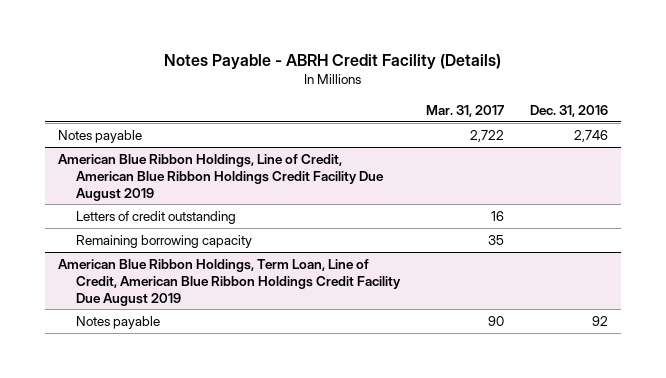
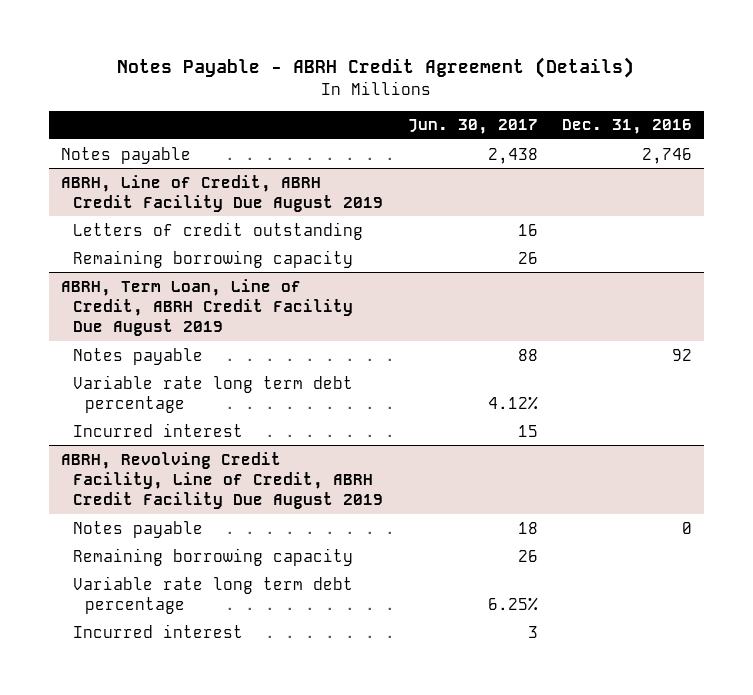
[163,53,501,69] Notes Payable - ABRH Credit Facility (Details) -> [117,57,635,79] Notes Payable - ABRH Credit Agreement (Details)
[426,104,505,117] Mar. 31, 2017 -> none
none -> [407,119,538,135] Jun. 30, 2017
[57,153,385,201] American Blue Ribbon Holdings, Line of Credit, American Blue Ribbon Holdings Credit Facility Due August 2019 -> [61,174,384,212] ABRH, Line of Credit, ABRH Credit Facility Due August 2019
[57,258,402,306] American Blue Ribbon Holdings, Term Loan, Line of Credit, American Blue Ribbon Holdings Credit Facility Due August 2019 -> [61,278,354,337] ABRH, Term Loan, Line of Credit, ABRH Credit Facility Due August 2019
none -> [73,374,354,413] Variable rate long term debt percentage
none -> [73,422,244,437] Incurred interest
none -> [61,451,384,510] ABRH, Revolving Credit Facility, Line of Credit, ABRH Credit Facility Due August 2019
none -> [73,520,204,538] Notes payable
none -> [73,547,354,566] Remaining borrowing capacity
none -> [73,575,354,614] Variable rate long term debt percentage
none -> [73,623,244,638] Incurred interest

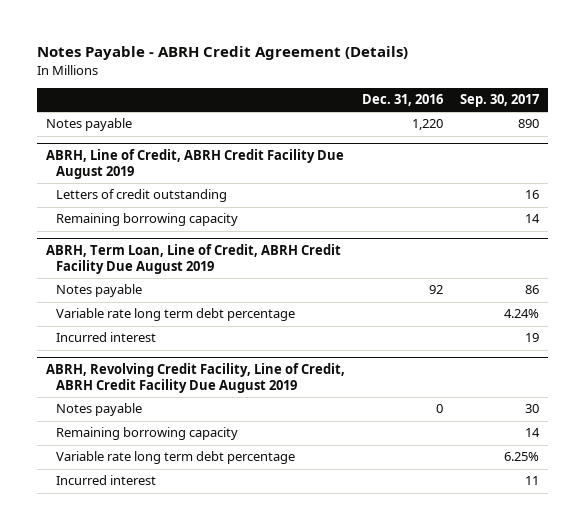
[407,119,538,135] Jun. 30, 2017 -> none
none -> [460,94,540,108] Sep. 30, 2017
[641,147,692,164] 2,746 -> [411,119,443,131] 1,220

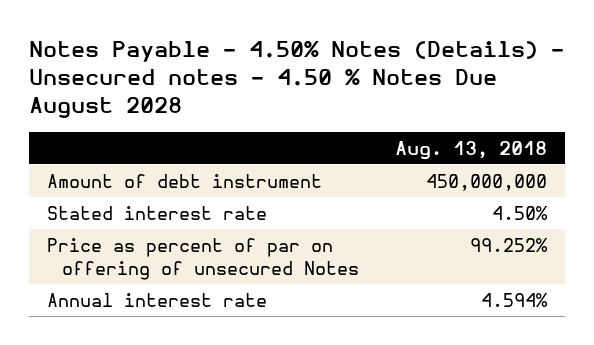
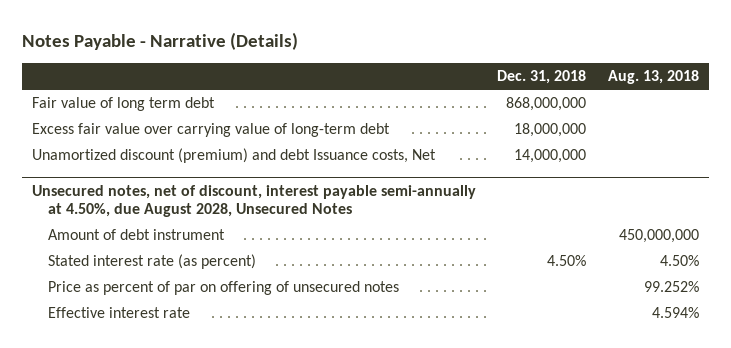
[28,40,564,119] Notes Payable - 4.50% Notes (Details) - Unsecured notes - 4.50 % Notes Due August 2028 -> [21,31,298,50] Notes Payable - Narrative (Details)
none -> [497,70,587,85] Dec. 31, 2018
[46,173,322,188] Amount of debt instrument -> none
[46,205,267,220] Stated interest rate -> none
[46,237,360,281] Price as percent of par on offering of unsecured Notes -> none
[46,292,267,307] Annual interest rate -> none
none -> [32,97,216,112] Fair value of long term debt
none -> [32,123,391,138] Excess fair value over carrying value of long-term debt
none -> [32,148,437,164] Unamortized discount (premium) and debt Issuance costs, Net
none -> [32,184,477,218] Unsecured notes, net of discount, interest payable semi-annually at 4.50%, due August 2028, Unsecured Notes
none -> [48,229,226,241] Amount of debt instrument
none -> [48,254,257,270] Stated interest rate (as percent)
none -> [48,281,400,296] Price as percent of par on offering of unsecured notes
none -> [48,307,191,319] Effective interest rate

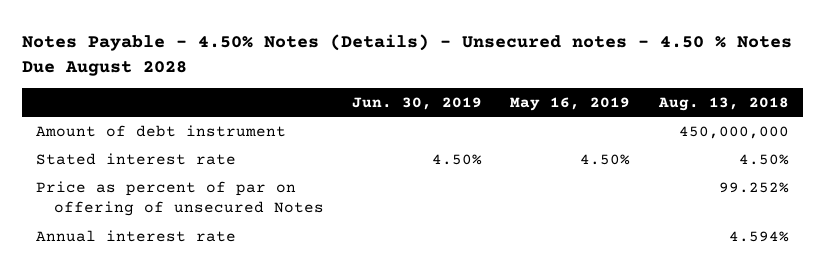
[21,31,298,50] Notes Payable - Narrative (Details) -> [22,34,793,77] Notes Payable - 4.50% Notes (Details) - Unsecured notes - 4.50 % Notes Due August 2028
[497,70,587,85] Dec. 31, 2018 -> none
none -> [351,97,482,111] Jun. 30, 2019
none -> [510,97,631,112] May 16, 2019
[32,97,216,112] Fair value of long term debt -> none
[32,123,391,138] Excess fair value over carrying value of long-term debt -> none
[32,148,437,164] Unamortized discount (premium) and debt Issuance costs, Net -> none
[32,184,477,218] Unsecured notes, net of discount, interest payable semi-annually at 4.50%, due August 2028, Unsecured Notes -> none
[48,229,226,241] Amount of debt instrument -> none
[48,254,257,270] Stated interest rate (as percent) -> none
[48,281,400,296] Price as percent of par on offering of unsecured notes -> none
[48,307,191,319] Effective interest rate -> none
none -> [36,124,287,137] Amount of debt instrument
none -> [36,152,237,165] Stated interest rate
none -> [36,180,324,217] Price as percent of par on offering of unsecured Notes
none -> [36,229,237,242] Annual interest rate

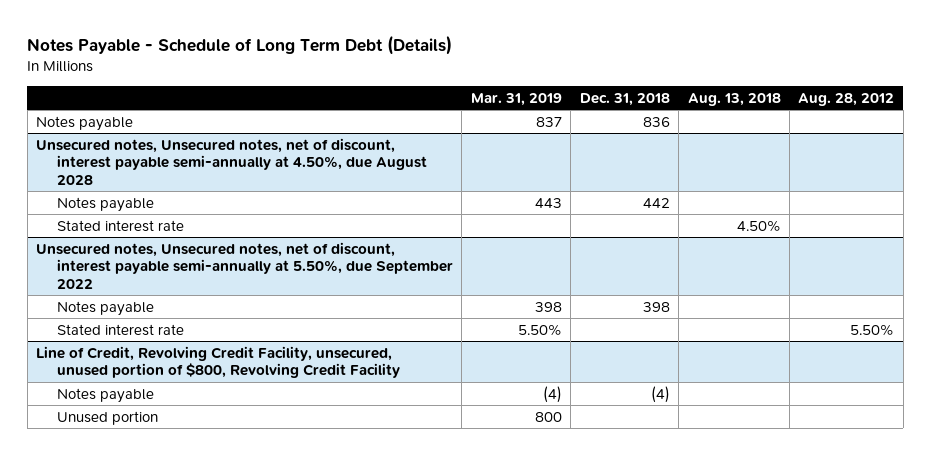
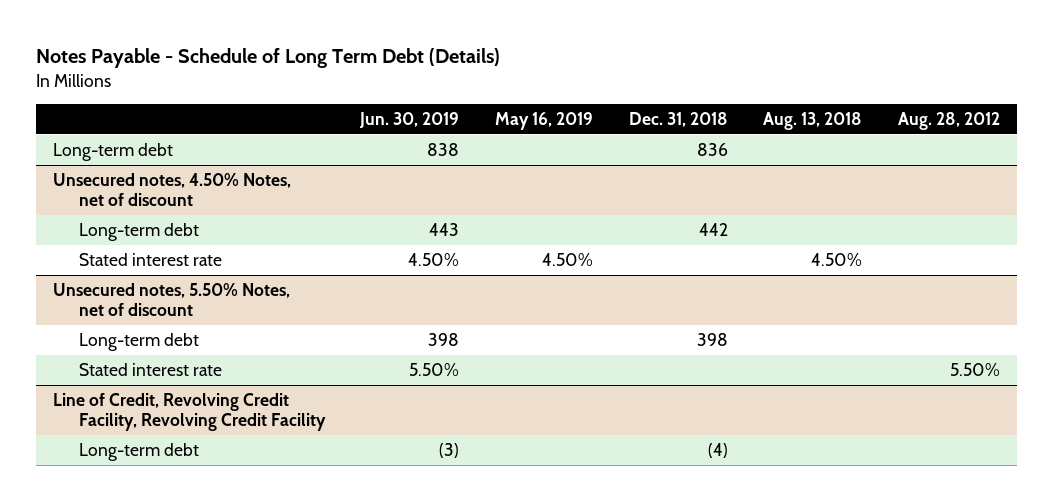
[470,92,562,106] Mar. 31, 2019 -> none
none -> [359,112,460,129] Jun. 30, 2019
none -> [495,112,594,131] May 16, 2019
[36,115,134,131] Notes payable -> [53,142,174,161] Long-term debt
[36,137,427,185] Unsecured notes, Unsecured notes, net of discount, interest payable semi-annually at 4.50%, due August 2028 -> [53,172,292,207] Unsecured notes, 4.50% Notes, net of discount
[56,196,154,212] Notes payable -> [78,222,199,241] Long-term debt
[36,241,453,289] Unsecured notes, Unsecured notes, net of discount, interest payable semi-annually at 5.50%, due September 2022 -> [53,282,291,317] Unsecured notes, 5.50% Notes, net of discount
[56,300,154,316] Notes payable -> [78,332,199,351] Long-term debt
[56,410,158,425] Unused portion -> none
[36,345,400,379] Line of Credit, Revolving Credit Facility, unsecured, unused portion of $800, Revolving Credit Facility -> [53,392,326,432] Line of Credit, Revolving Credit Facility, Revolving Credit Facility
[56,387,154,403] Notes payable -> [78,442,199,461] Long-term debt

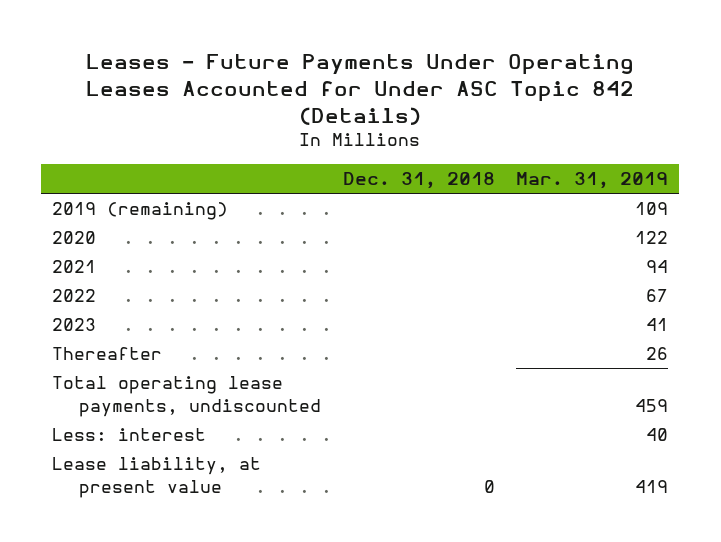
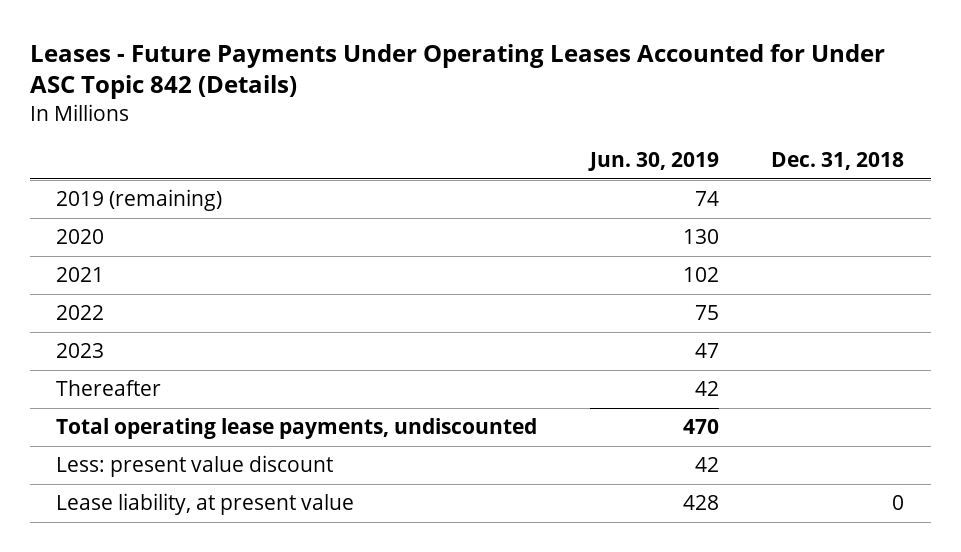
[516,172,669,190] Mar. 31, 2019 -> none
none -> [587,151,719,171] Jun. 30, 2019
[52,428,207,442] Less: interest -> [56,455,334,478] Less: present value discount

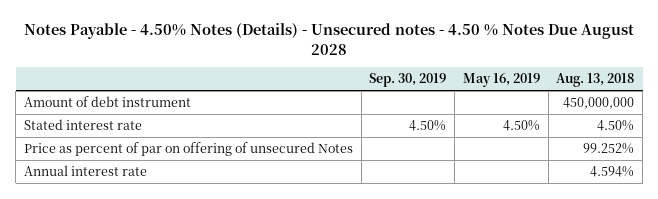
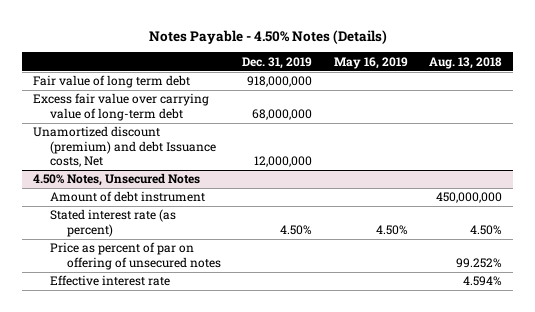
[24,23,635,55] Notes Payable - 4.50% Notes (Details) - Unsecured notes - 4.50 % Notes Due August 2028 -> [148,29,387,44] Notes Payable - 4.50% Notes (Details)
[369,73,447,88] Sep. 30, 2019 -> none
none -> [242,56,313,69] Dec. 31, 2019
[23,96,191,108] Amount of debt instrument -> none
[23,119,142,131] Stated interest rate -> none
[23,142,353,157] Price as percent of par on offering of unsecured Notes -> none
[23,165,147,177] Annual interest rate -> none
none -> [32,75,190,89] Fair value of long term debt
none -> [32,93,209,121] Excess fair value over carrying value of long-term debt
none -> [32,126,216,168] Unamortized discount (premium) and debt Issuance costs, Net
none -> [32,173,200,187] 4.50% Notes, Unsecured Notes
none -> [49,191,205,203] Amount of debt instrument
none -> [49,209,176,237] Stated interest rate (as percent)
none -> [49,242,221,270] Price as percent of par on offering of unsecured notes
none -> [49,275,170,287] Effective interest rate

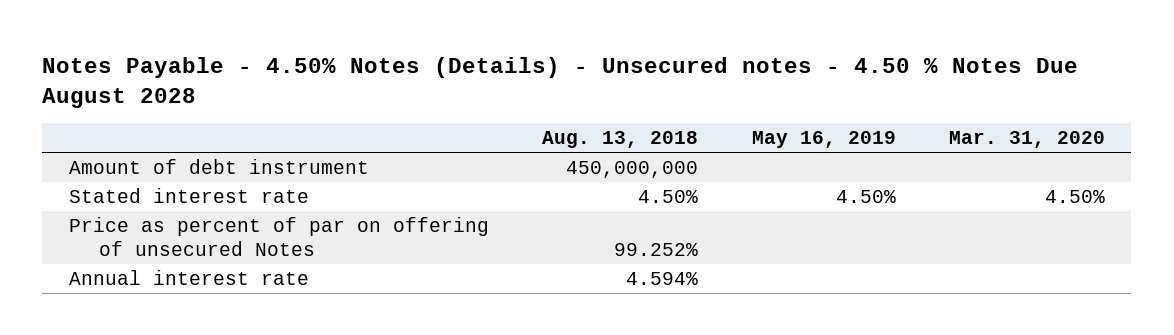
[148,29,387,44] Notes Payable - 4.50% Notes (Details) -> [42,56,1079,109] Notes Payable - 4.50% Notes (Details) - Unsecured notes - 4.50 % Notes Due August 2028
[242,56,313,69] Dec. 31, 2019 -> none
none -> [948,130,1105,148] Mar. 31, 2020
[32,75,190,89] Fair value of long term debt -> none
[32,93,209,121] Excess fair value over carrying value of long-term debt -> none
[32,126,216,168] Unamortized discount (premium) and debt Issuance costs, Net -> none
[32,173,200,187] 4.50% Notes, Unsecured Notes -> none
[49,191,205,203] Amount of debt instrument -> none
[49,209,176,237] Stated interest rate (as percent) -> none
[49,242,221,270] Price as percent of par on offering of unsecured notes -> none
[49,275,170,287] Effective interest rate -> none
none -> [68,159,369,175] Amount of debt instrument
none -> [68,188,309,204] Stated interest rate
none -> [68,217,489,257] Price as percent of par on offering of unsecured Notes
none -> [68,270,309,286] Annual interest rate

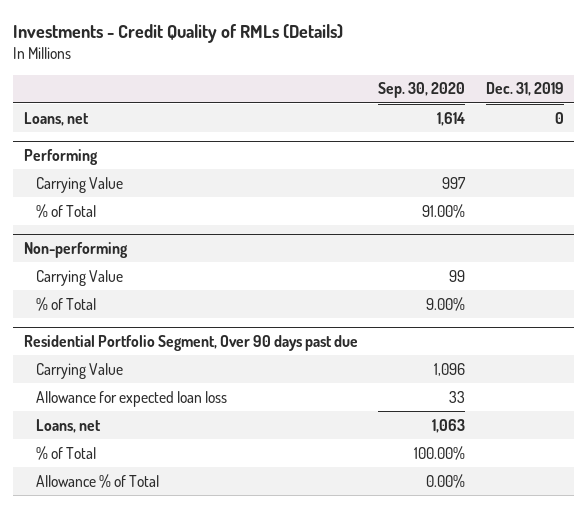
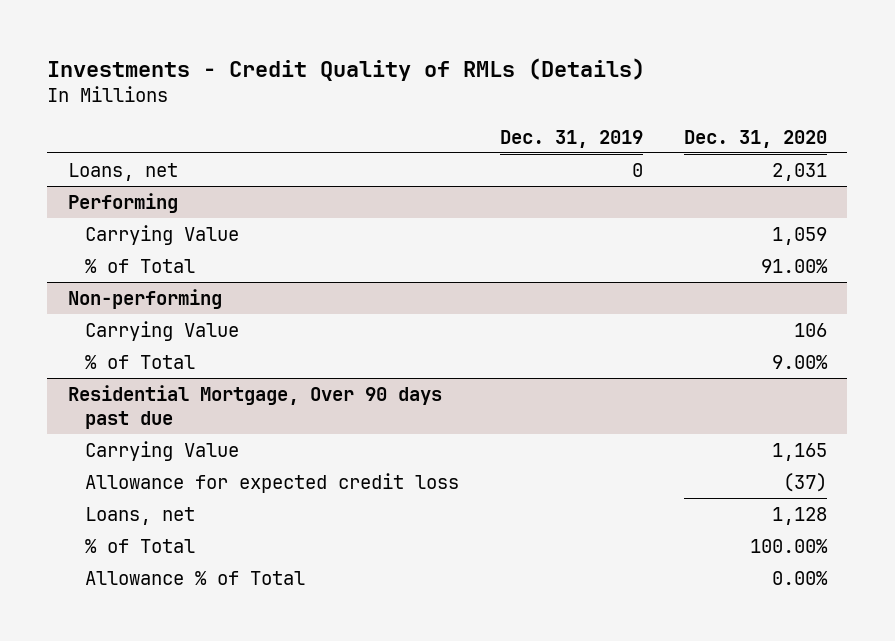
[378,82,466,99] Sep. 30, 2020 -> none
none -> [683,130,827,149] Dec. 31, 2020
[23,335,358,352] Residential Portfolio Segment, Over 90 days past due -> [67,384,442,430] Residential Mortgage, Over 90 days past due
[36,390,228,407] Allowance for expected loan loss -> [84,472,459,493] Allowance for expected credit loss

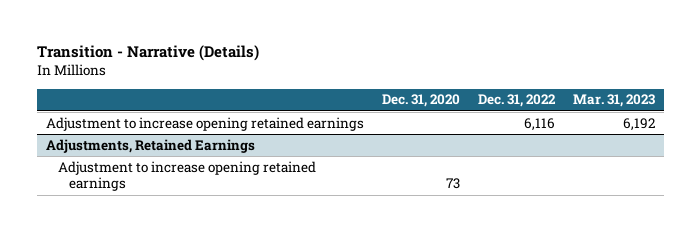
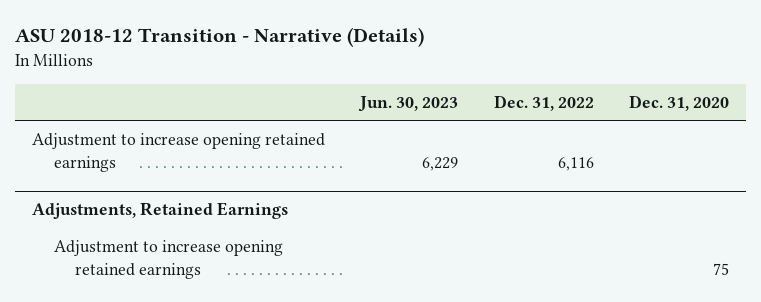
[36,45,259,62] Transition - Narrative (Details) -> [14,27,424,48] ASU 2018-12 Transition - Narrative (Details)
[572,94,655,108] Mar. 31, 2023 -> none
none -> [358,95,459,112] Jun. 30, 2023
[445,178,460,190] 73 -> [712,262,729,275] 75

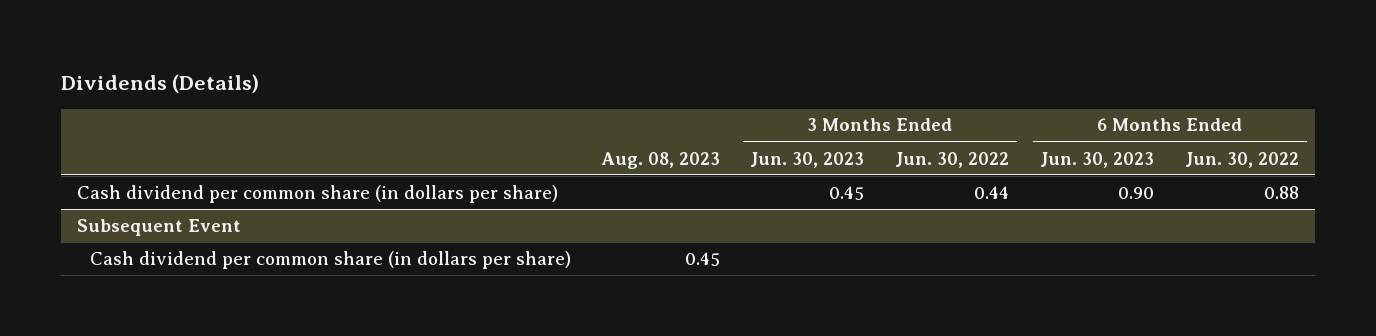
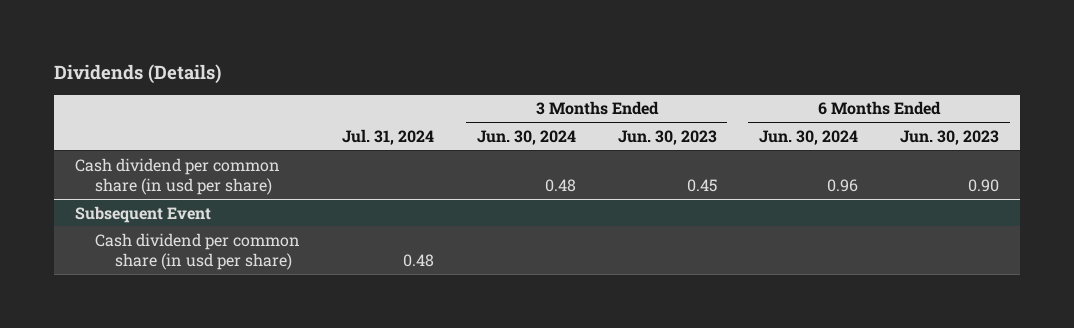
[600,151,720,169] Aug. 08, 2023 -> none
[895,151,1010,168] Jun. 30, 2022 -> none
[1185,151,1300,168] Jun. 30, 2022 -> none
none -> [342,128,435,145] Jul. 31, 2024
none -> [476,129,576,145] Jun. 30, 2024
none -> [758,129,858,145] Jun. 30, 2024
[76,184,558,203] Cash dividend per common share (in dollars per share) -> [74,157,280,195] Cash dividend per common share (in usd per share)
[89,250,571,269] Cash dividend per common share (in dollars per share) -> [95,232,301,270] Cash dividend per common share (in usd per share)

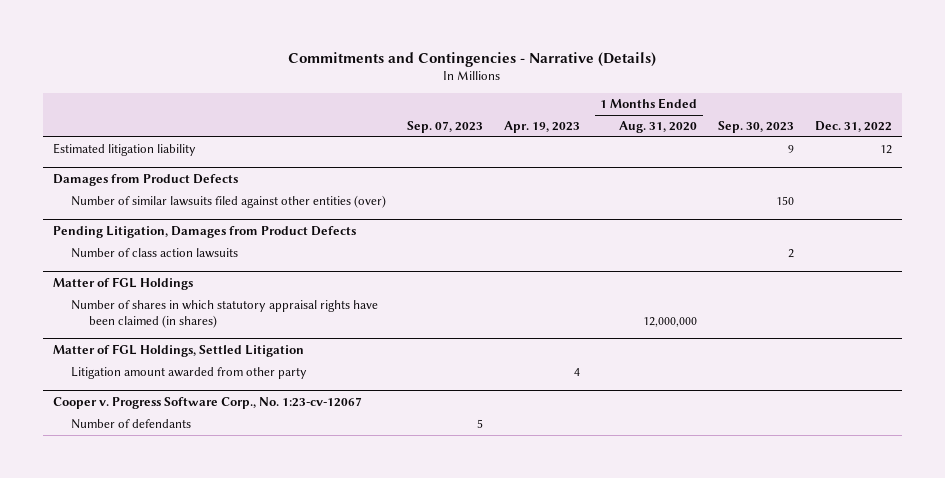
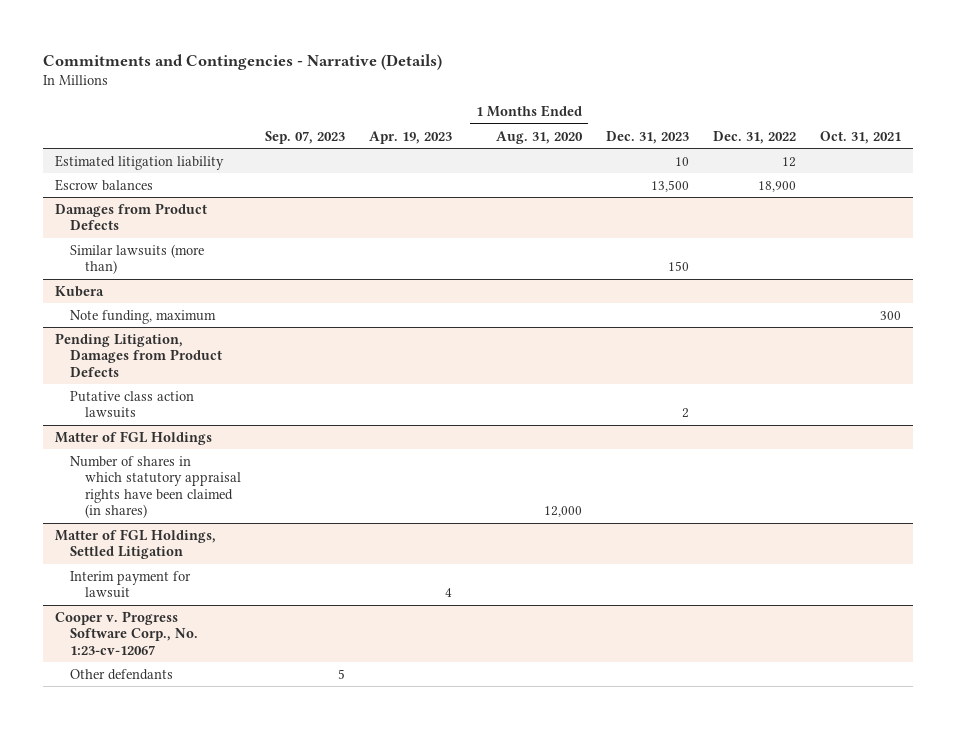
[718,121,795,134] Sep. 30, 2023 -> none
none -> [605,130,689,144] Dec. 31, 2023
none -> [820,130,902,144] Oct. 31, 2021
none -> [55,178,154,191] Escrow balances
[70,195,386,209] Number of similar lawsuits filed against other entities (over) -> [70,243,205,275] Similar lawsuits (more than)
none -> [55,285,105,297] Kubera
none -> [70,309,217,324] Note funding, maximum
[70,248,238,259] Number of class action lawsuits -> [70,390,195,419] Putative class action lawsuits
[643,316,698,327] 12,000,000 -> [543,506,582,518] 12,000
[70,367,307,380] Litigation amount awarded from other party -> [70,570,192,599] Interim payment for lawsuit
[70,419,191,430] Number of defendants -> [70,668,174,680] Other defendants

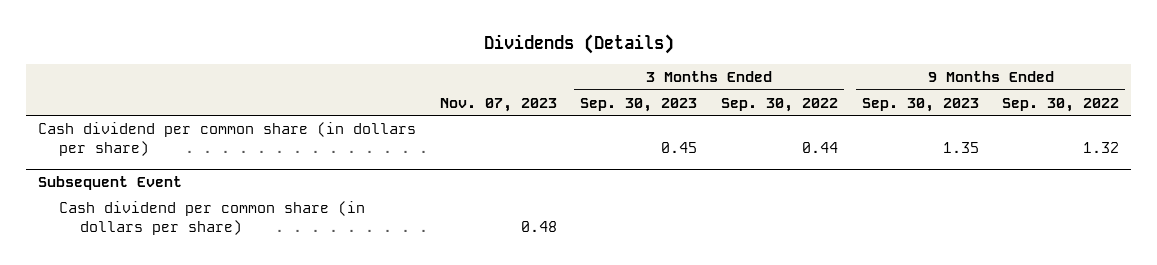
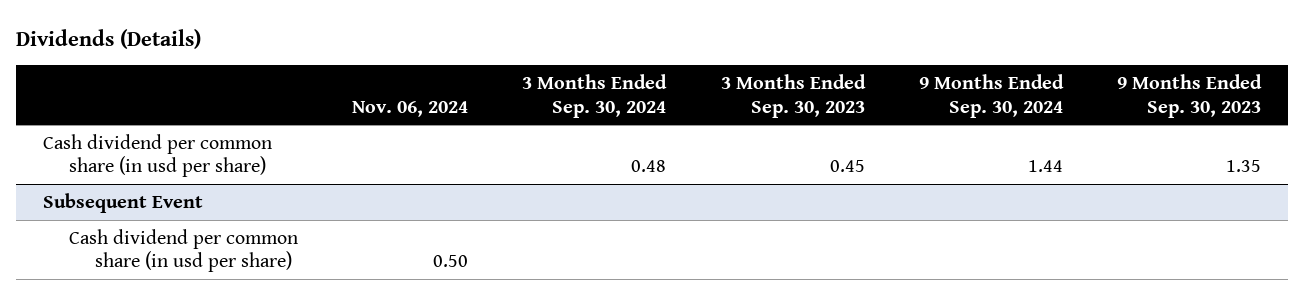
[439,97,557,112] Nov. 07, 2023 -> none
[721,97,839,112] Sep. 30, 2022 -> none
[1002,97,1120,112] Sep. 30, 2022 -> none
none -> [352,100,469,117] Nov. 06, 2024
none -> [522,74,668,118] 3 Months Ended Sep. 30, 2024
none -> [918,74,1064,118] 9 Months Ended Sep. 30, 2024
[37,122,416,156] Cash dividend per common share (in dollars per share) -> [43,133,273,178] Cash dividend per common share (in usd per share)
[58,201,365,235] Cash dividend per common share (in dollars per share) -> [68,228,298,273] Cash dividend per common share (in usd per share)

